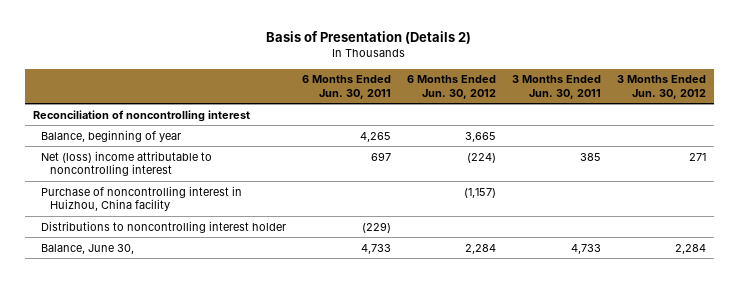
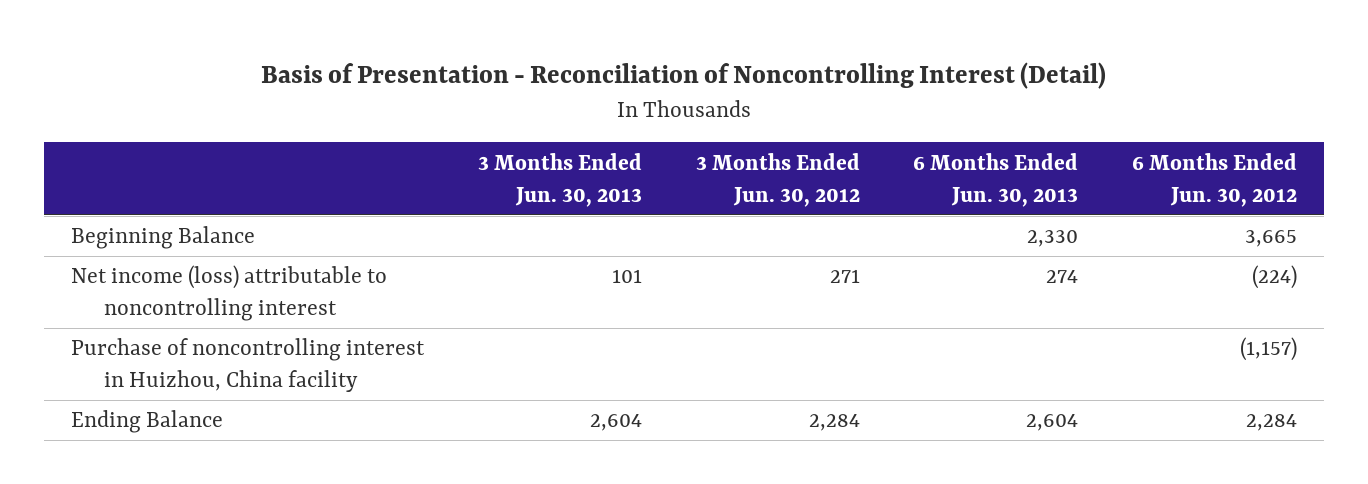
[266,31,472,45] Basis of Presentation (Details 2) -> [261,62,1107,90] Basis of Presentation - Reconciliation of Noncontrolling Interest (Detail)
[302,75,392,100] 6 Months Ended Jun. 30, 2011 -> none
[512,75,602,100] 3 Months Ended Jun. 30, 2011 -> none
none -> [477,152,642,207] 3 Months Ended Jun. 30, 2013
none -> [913,152,1079,207] 6 Months Ended Jun. 30, 2013
[32,109,250,122] Reconciliation of noncontrolling interest -> none
[41,129,182,142] Balance, beginning of year -> [70,226,255,250] Beginning Balance
[41,150,213,177] Net (loss) income attributable to noncontrolling interest -> [70,265,387,322] Net income (loss) attributable to noncontrolling interest
[41,220,287,233] Distributions to noncontrolling interest holder -> none
[41,243,135,254] Balance, June 30, -> [70,410,223,434] Ending Balance

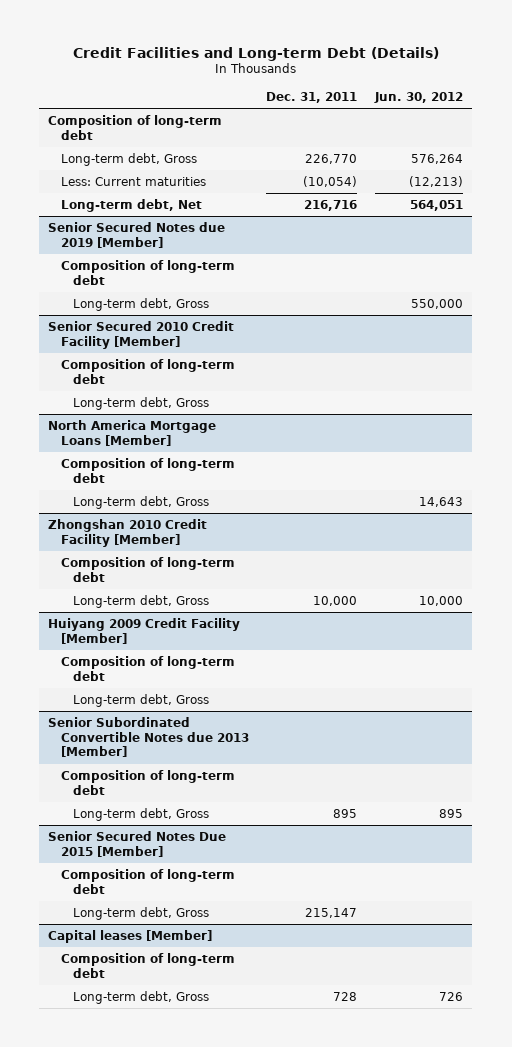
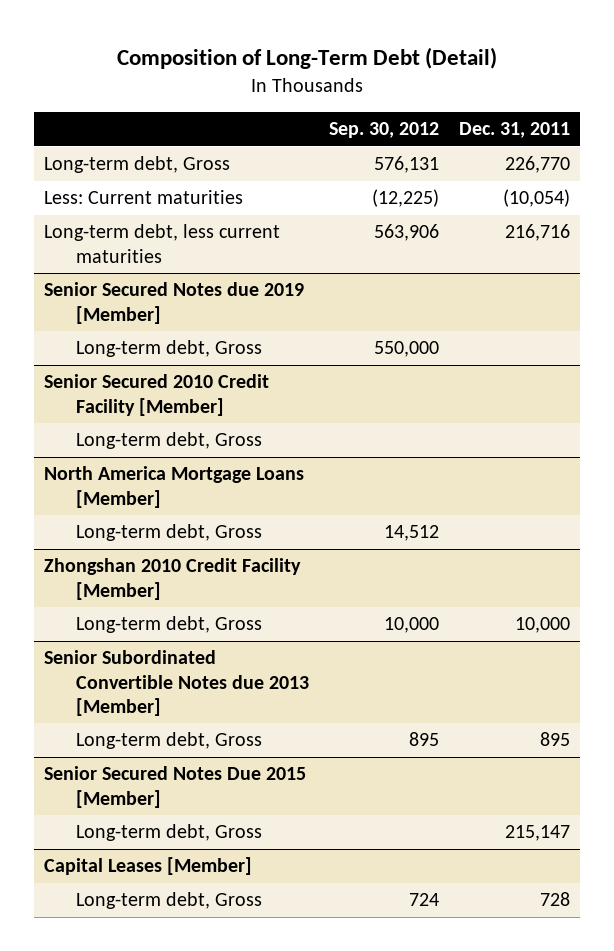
[72,46,439,61] Credit Facilities and Long-term Debt (Details) -> [117,47,498,70] Composition of Long-Term Debt (Detail)
[374,92,464,104] Jun. 30, 2012 -> none
none -> [329,122,440,139] Sep. 30, 2012
[48,114,223,140] Composition of long-term debt -> none
[60,198,202,212] Long-term debt, Net -> [44,224,281,263] Long-term debt, less current maturities
[60,259,235,285] Composition of long-term debt -> none
[60,358,235,384] Composition of long-term debt -> none
[60,457,235,483] Composition of long-term debt -> none
[60,556,235,582] Composition of long-term debt -> none
[48,617,241,644] Huiyang 2009 Credit Facility [Member] -> none
[60,655,235,681] Composition of long-term debt -> none
[72,693,209,707] Long-term debt, Gross -> none
[60,769,235,795] Composition of long-term debt -> none
[60,868,235,894] Composition of long-term debt -> none
[60,952,235,978] Composition of long-term debt -> none
[48,929,213,943] Capital leases [Member] -> [44,857,253,876] Capital Leases [Member]

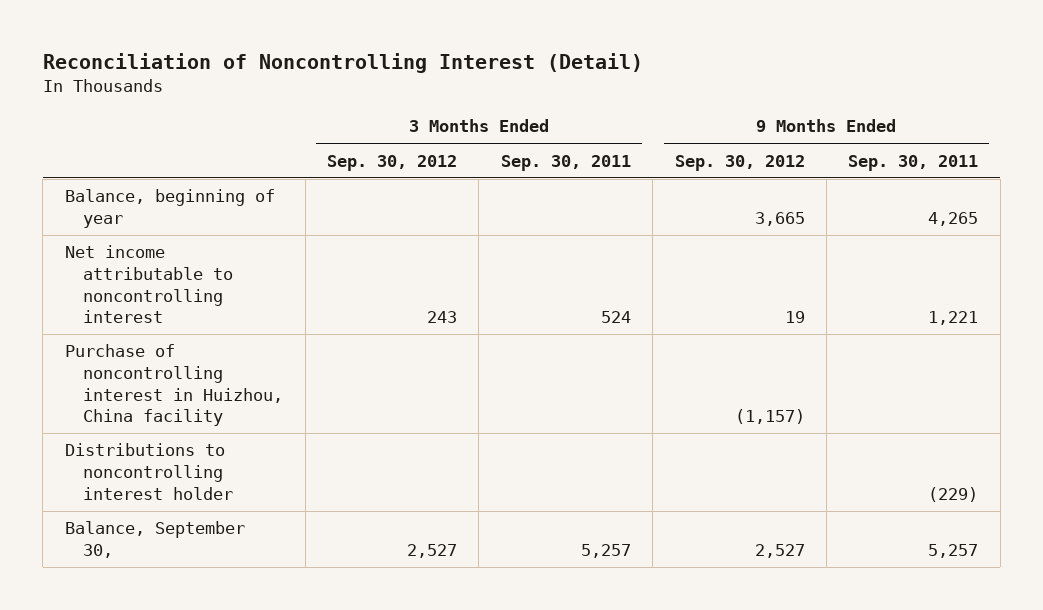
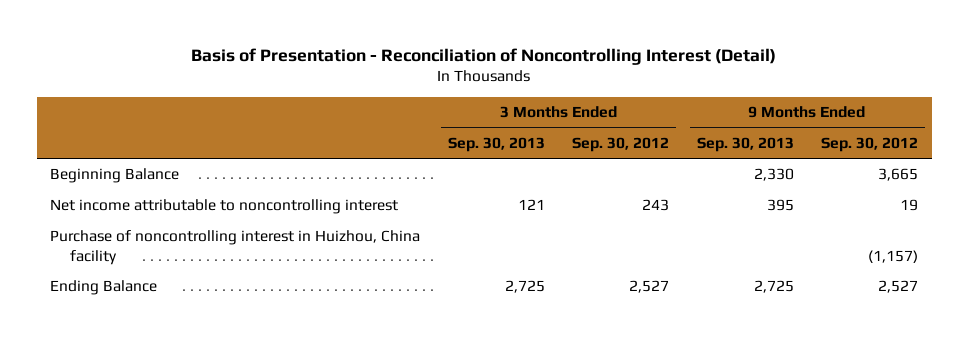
[42,52,643,73] Reconciliation of Noncontrolling Interest (Detail) -> [191,47,777,65] Basis of Presentation - Reconciliation of Noncontrolling Interest (Detail)
[500,154,631,171] Sep. 30, 2011 -> none
[848,154,979,171] Sep. 30, 2011 -> none
none -> [447,136,545,152] Sep. 30, 2013
none -> [696,136,794,152] Sep. 30, 2013
[64,189,275,229] Balance, beginning of year -> [50,168,180,184] Beginning Balance
[64,443,234,500] Distributions to noncontrolling interest holder -> none
[64,521,245,559] Balance, September 30, -> [50,280,158,296] Ending Balance

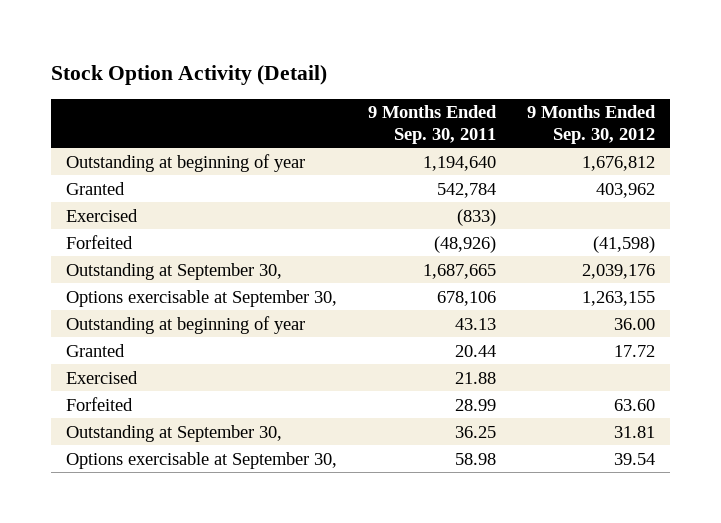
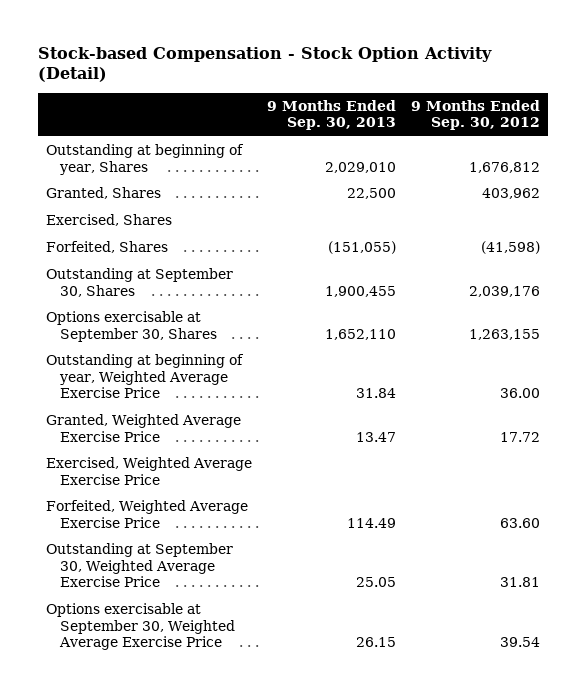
[51,64,328,85] Stock Option Activity (Detail) -> [38,46,493,83] Stock-based Compensation - Stock Option Activity (Detail)
[367,105,497,144] 9 Months Ended Sep. 30, 2011 -> none
none -> [266,99,396,131] 9 Months Ended Sep. 30, 2013
[66,153,306,172] Outstanding at beginning of year -> [45,144,244,175] Outstanding at beginning of year, Shares
[66,181,126,195] Granted -> [45,187,161,200] Granted, Shares
[66,208,139,222] Exercised -> [45,214,172,227] Exercised, Shares
[66,234,134,249] Forfeited -> [45,241,168,254] Forfeited, Shares
[66,262,283,280] Outstanding at September 30, -> [45,268,233,297] Outstanding at September 30, Shares
[66,289,338,307] Options exercisable at September 30, -> [45,311,218,342] Options exercisable at September 30, Shares
[66,315,306,334] Outstanding at beginning of year -> [45,354,244,399] Outstanding at beginning of year, Weighted Average Exercise Price
[66,343,126,357] Granted -> [45,414,241,442] Granted, Weighted Average Exercise Price
[66,370,139,384] Exercised -> [45,457,252,485] Exercised, Weighted Average Exercise Price
[66,396,134,411] Forfeited -> [45,500,248,528] Forfeited, Weighted Average Exercise Price
[66,424,283,442] Outstanding at September 30, -> [45,543,233,588] Outstanding at September 30, Weighted Average Exercise Price
[66,451,338,469] Options exercisable at September 30, -> [45,603,236,651] Options exercisable at September 30, Weighted Average Exercise Price

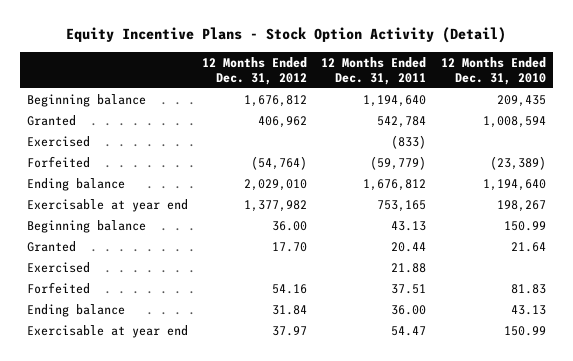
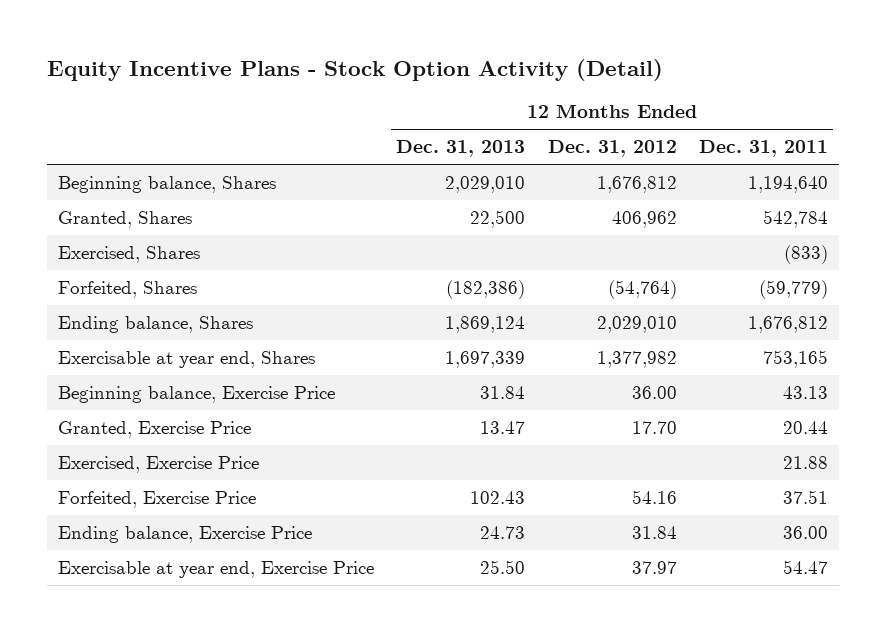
[440,56,546,85] 12 Months Ended Dec. 31, 2010 -> none
none -> [396,140,526,158] Dec. 31, 2013
[26,93,146,107] Beginning balance -> [58,175,277,193] Beginning balance, Shares
[26,114,76,126] Granted -> [58,210,193,228] Granted, Shares
[26,135,90,147] Exercised -> [58,245,201,263] Exercised, Shares
[26,155,90,168] Forfeited -> [58,280,198,298] Forfeited, Shares
[26,177,125,191] Ending balance -> [58,315,254,333] Ending balance, Shares
[26,198,188,212] Exercisable at year end -> [58,350,316,368] Exercisable at year end, Shares
[26,219,146,233] Beginning balance -> [58,385,336,403] Beginning balance, Exercise Price
[26,240,76,252] Granted -> [58,420,252,438] Granted, Exercise Price
[26,261,90,273] Exercised -> [58,455,260,473] Exercised, Exercise Price
[26,281,90,294] Forfeited -> [58,490,257,508] Forfeited, Exercise Price
[26,303,125,317] Ending balance -> [58,525,313,543] Ending balance, Exercise Price
[26,324,188,338] Exercisable at year end -> [58,560,375,578] Exercisable at year end, Exercise Price

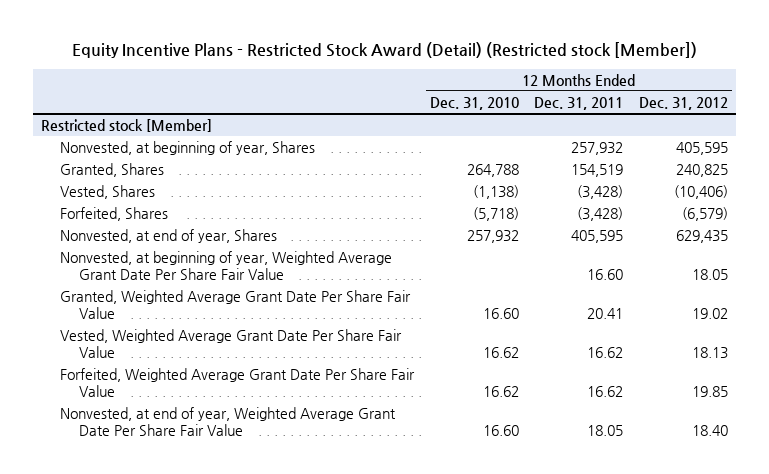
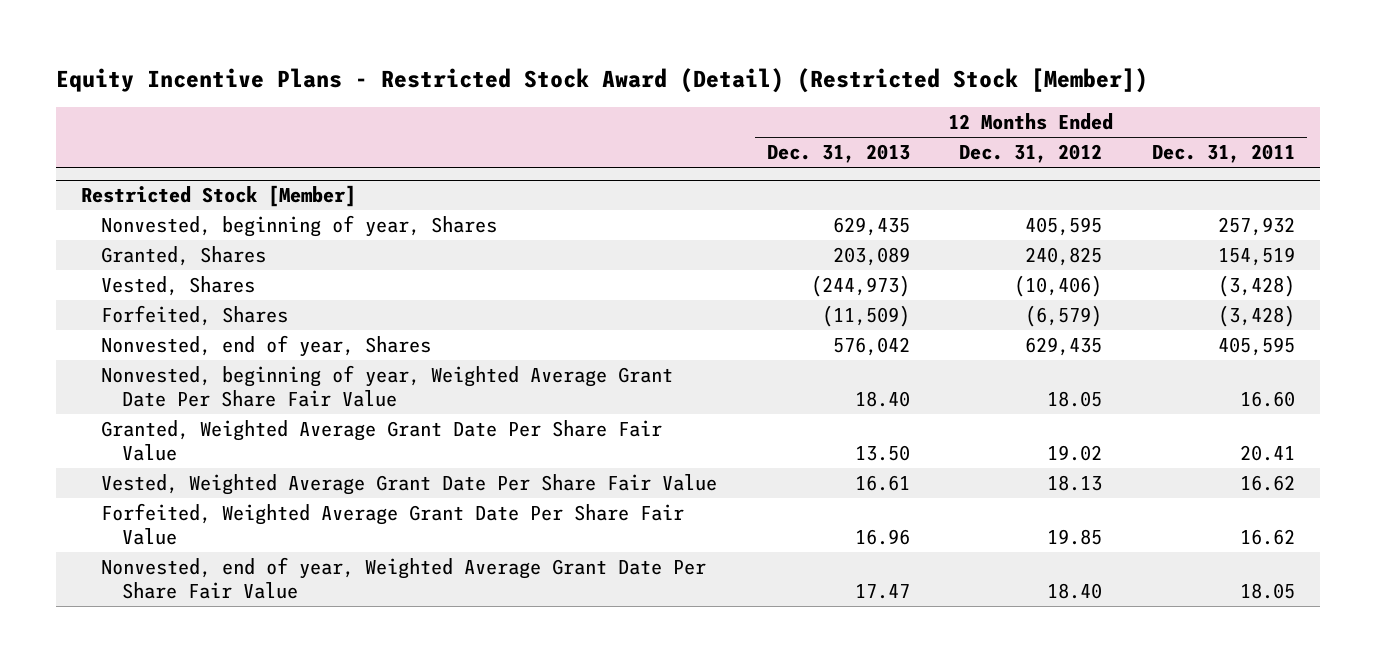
[72,41,698,58] Equity Incentive Plans - Restricted Stock Award (Detail) (Restricted stock [Member]) -> [56,68,1149,94] Equity Incentive Plans - Restricted Stock Award (Detail) (Restricted Stock [Member])
[429,96,519,110] Dec. 31, 2010 -> none
none -> [766,144,910,164] Dec. 31, 2013
[40,119,212,133] Restricted stock [Member] -> [81,185,357,208] Restricted Stock [Member]
[59,141,315,156] Nonvested, at beginning of year, Shares -> [101,215,498,238] Nonvested, beginning of year, Shares
[59,229,277,244] Nonvested, at end of year, Shares -> [101,335,432,358] Nonvested, end of year, Shares
[59,251,392,280] Nonvested, at beginning of year, Weighted Average Grant Date Per Share Fair Value -> [101,365,674,408] Nonvested, beginning of year, Weighted Average Grant Date Per Share Fair Value
[59,407,396,436] Nonvested, at end of year, Weighted Average Grant Date Per Share Fair Value -> [101,557,707,600] Nonvested, end of year, Weighted Average Grant Date Per Share Fair Value

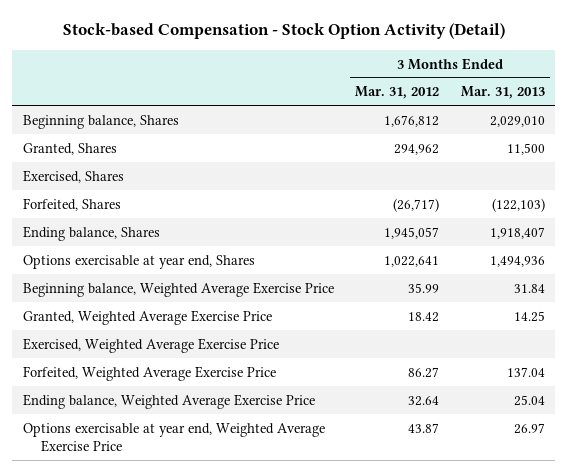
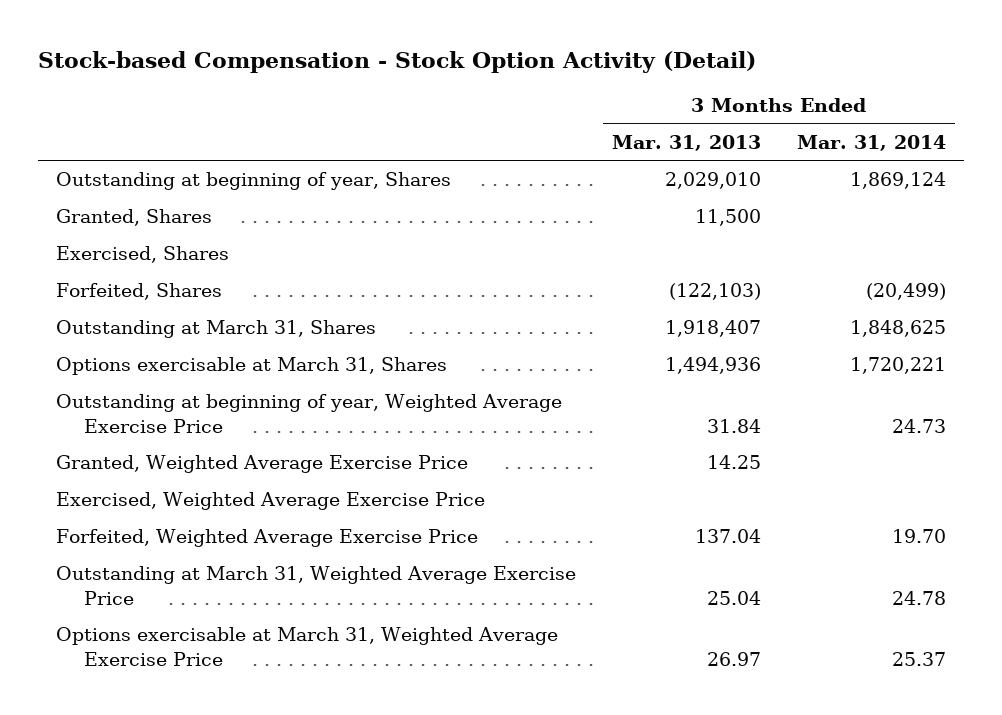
[355,86,440,100] Mar. 31, 2012 -> none
none -> [796,134,946,151] Mar. 31, 2014
[23,114,180,129] Beginning balance, Shares -> [56,172,452,191] Outstanding at beginning of year, Shares
[23,225,161,241] Ending balance, Shares -> [56,320,377,339] Outstanding at March 31, Shares
[23,254,256,269] Options exercisable at year end, Shares -> [56,357,448,376] Options exercisable at March 31, Shares
[23,281,335,297] Beginning balance, Weighted Average Exercise Price -> [56,394,563,433] Outstanding at beginning of year, Weighted Average Exercise Price
[23,393,316,409] Ending balance, Weighted Average Exercise Price -> [56,566,577,605] Outstanding at March 31, Weighted Average Exercise Price
[23,422,326,452] Options exercisable at year end, Weighted Average Exercise Price -> [56,627,559,666] Options exercisable at March 31, Weighted Average Exercise Price

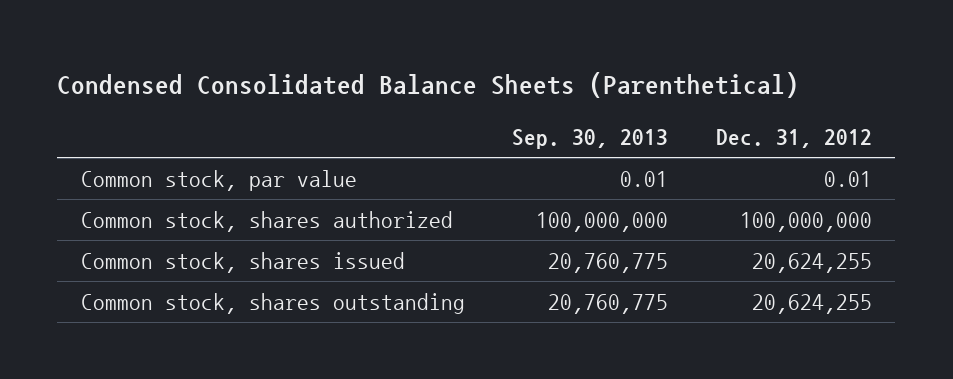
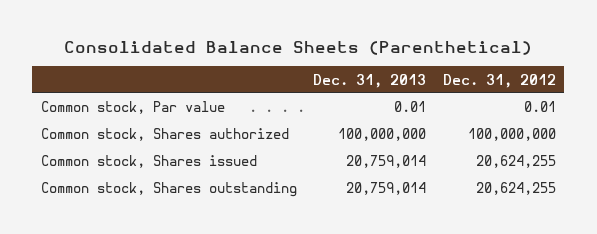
[57,72,800,99] Condensed Consolidated Balance Sheets (Parenthetical) -> [64,41,533,56] Consolidated Balance Sheets (Parenthetical)
[512,129,669,150] Sep. 30, 2013 -> none
none -> [313,73,427,88] Dec. 31, 2013
[80,170,357,192] Common stock, par value -> [40,101,225,115] Common stock, Par value
[80,211,453,233] Common stock, shares authorized -> [40,128,289,142] Common stock, Shares authorized
[80,252,405,274] Common stock, shares issued -> [40,155,257,169] Common stock, Shares issued
[80,293,465,315] Common stock, shares outstanding -> [40,182,297,198] Common stock, Shares outstanding

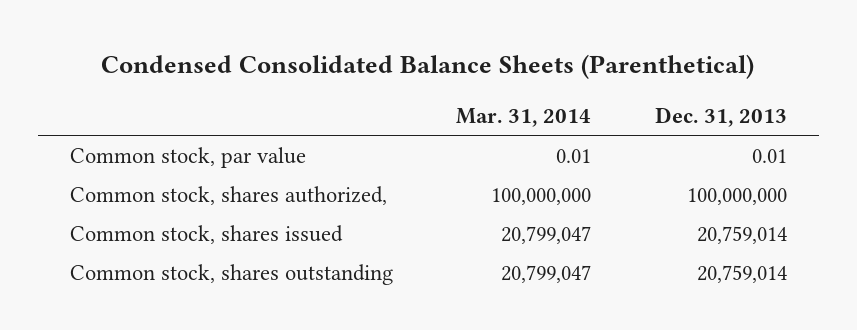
[64,41,533,56] Consolidated Balance Sheets (Parenthetical) -> [101,54,755,80] Condensed Consolidated Balance Sheets (Parenthetical)
[442,73,556,88] Dec. 31, 2012 -> none
none -> [456,107,592,127] Mar. 31, 2014
[40,101,225,115] Common stock, Par value -> [69,147,306,169] Common stock, par value
[40,128,289,142] Common stock, Shares authorized -> [69,186,387,206] Common stock, shares authorized,
[40,155,257,169] Common stock, Shares issued -> [69,225,343,245] Common stock, shares issued
[40,182,297,198] Common stock, Shares outstanding -> [69,264,393,286] Common stock, shares outstanding

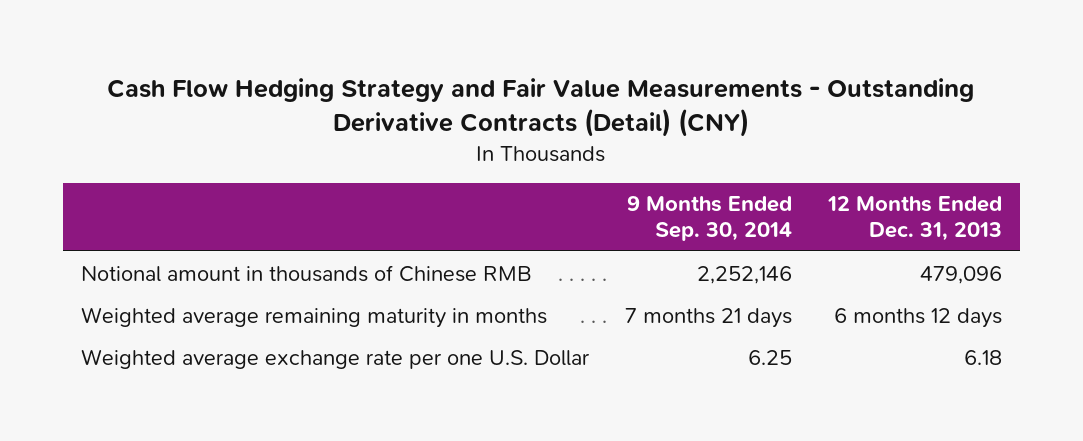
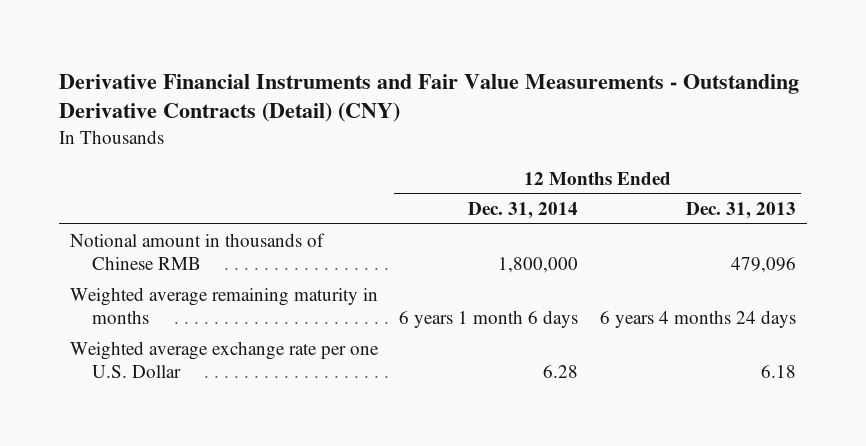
[107,77,975,137] Cash Flow Hedging Strategy and Fair Value Measurements - Outstanding Derivative Contracts (Detail) (CNY) -> [58,73,799,123] Derivative Financial Instruments and Fair Value Measurements - Outstanding Derivative Contracts (Detail) (CNY)
[626,196,792,242] 9 Months Ended Sep. 30, 2014 -> none
none -> [468,202,579,220] Dec. 31, 2014
[834,307,1003,328] 6 months 12 days -> [599,309,796,328] 6 years 4 months 24 days

